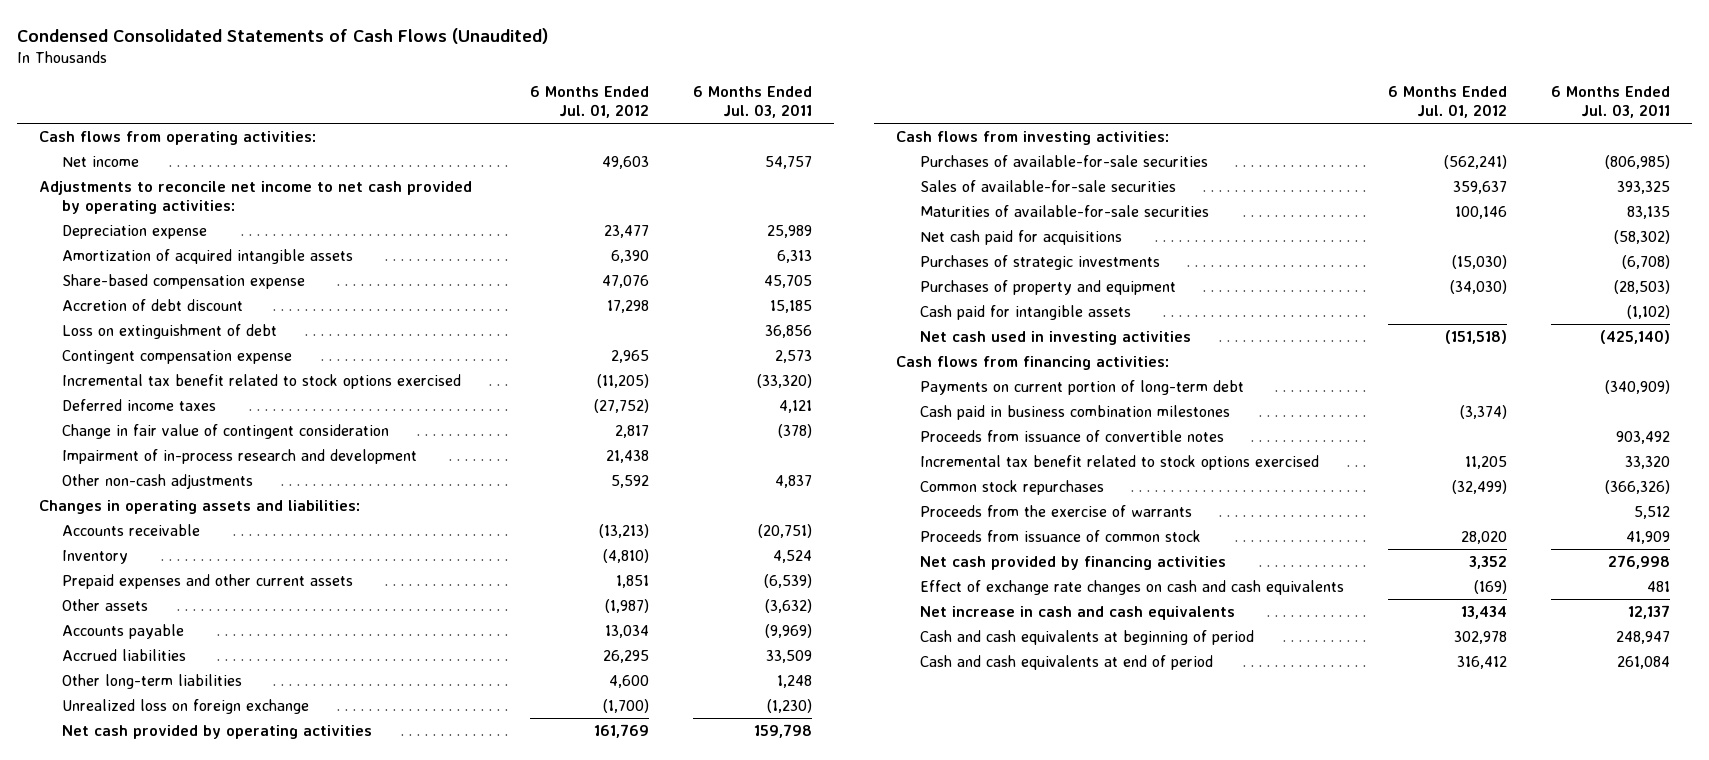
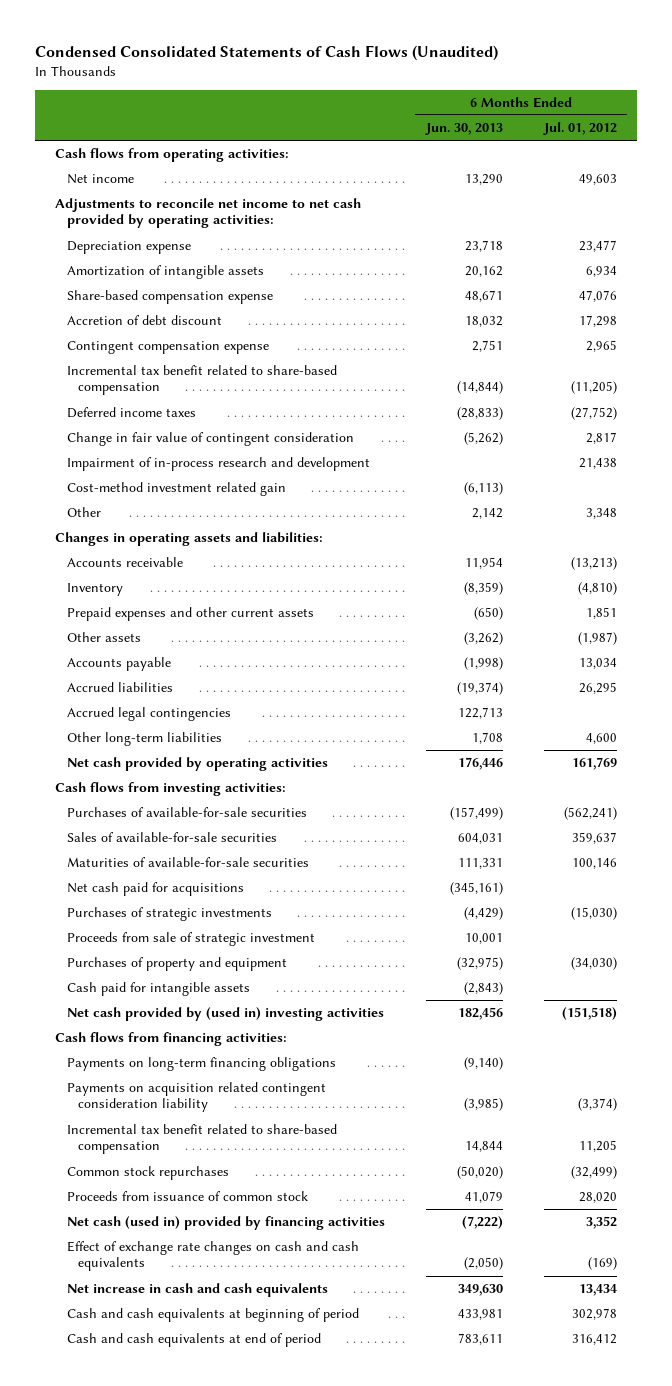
[693,86,813,119] 6 Months Ended Jul. 03, 2011 -> none
none -> [424,123,503,136] Jun. 30, 2013
[62,248,354,264] Amortization of acquired intangible assets -> [66,265,264,280] Amortization of intangible assets
[611,249,650,263] 6,390 -> [585,266,617,278] 6,934
[62,323,278,339] Loss on extinguishment of debt -> none
[62,373,462,389] Incremental tax benefit related to stock options exercised -> [66,365,337,396] Incremental tax benefit related to share-based compensation
none -> [66,482,286,497] Cost-method investment related gain
[62,473,254,489] Other non-cash adjustments -> [66,507,101,518] Other
[611,474,650,488] 5,592 -> [585,508,617,520] 3,348
none -> [66,707,231,722] Accrued legal contingencies
[62,698,310,714] Unrealized loss on foreign exchange -> none
none -> [66,932,315,947] Proceeds from sale of strategic investment
[919,330,1191,345] Net cash used in investing activities -> [66,1007,384,1022] Net cash provided by (used in) investing activities
[919,379,1244,395] Payments on current portion of long-term debt -> none
[919,429,1224,442] Proceeds from issuance of convertible notes -> none
none -> [66,1057,336,1072] Payments on long-term financing obligations
[919,404,1230,420] Cash paid in business combination milestones -> [66,1082,326,1113] Payments on acquisition related contingent consideration liability
[919,454,1319,470] Incremental tax benefit related to stock options exercised -> [66,1124,337,1155] Incremental tax benefit related to share-based compensation
[919,504,1192,517] Proceeds from the exercise of warrants -> none
[919,555,1226,570] Net cash provided by financing activities -> [66,1216,385,1231] Net cash (used in) provided by financing activities

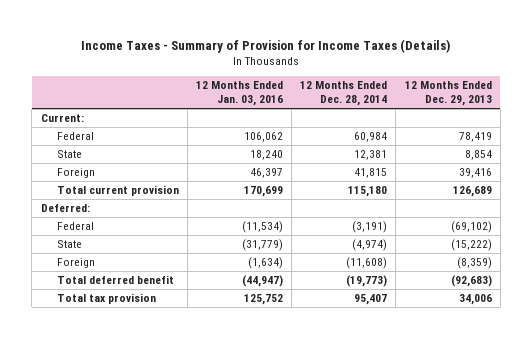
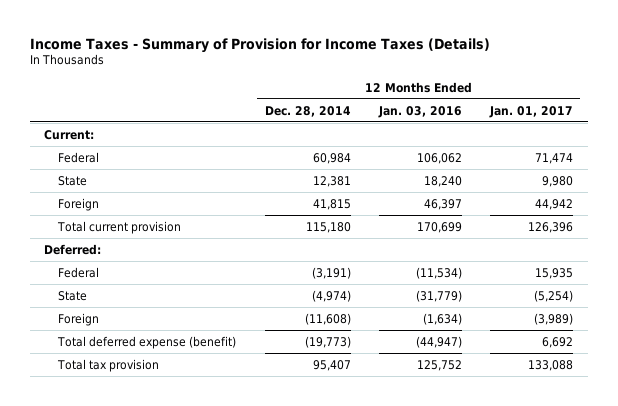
[404,81,492,107] 12 Months Ended Dec. 29, 2013 -> none
none -> [489,105,574,118] Jan. 01, 2017
[57,274,175,284] Total deferred benefit -> [57,335,237,349] Total deferred expense (benefit)

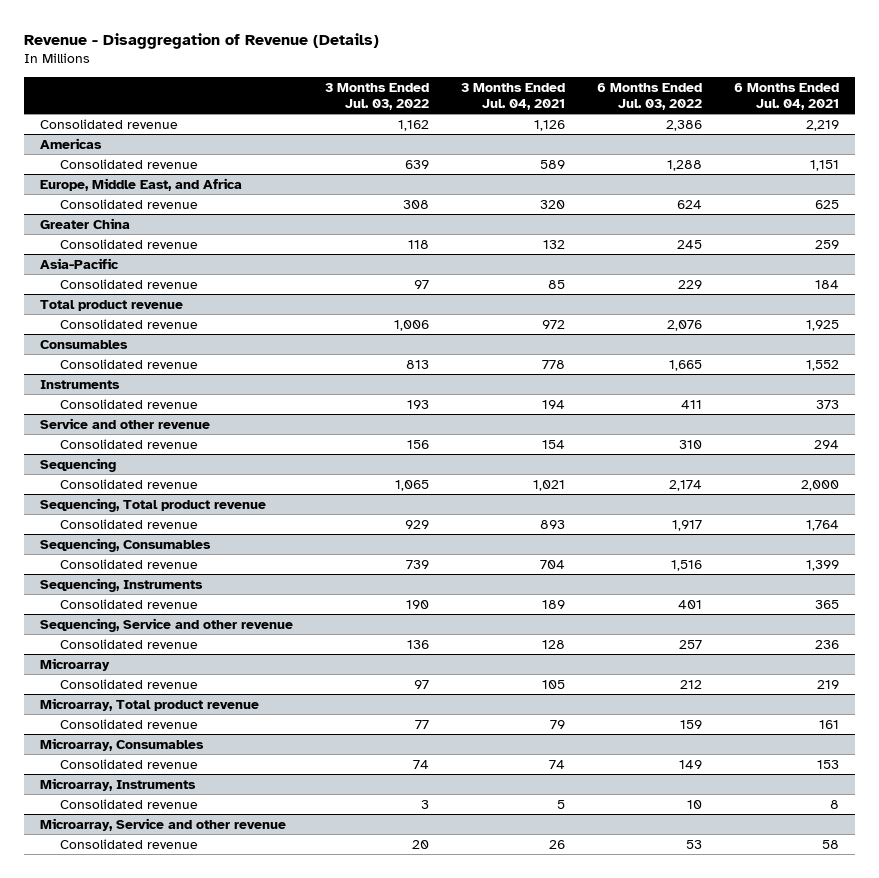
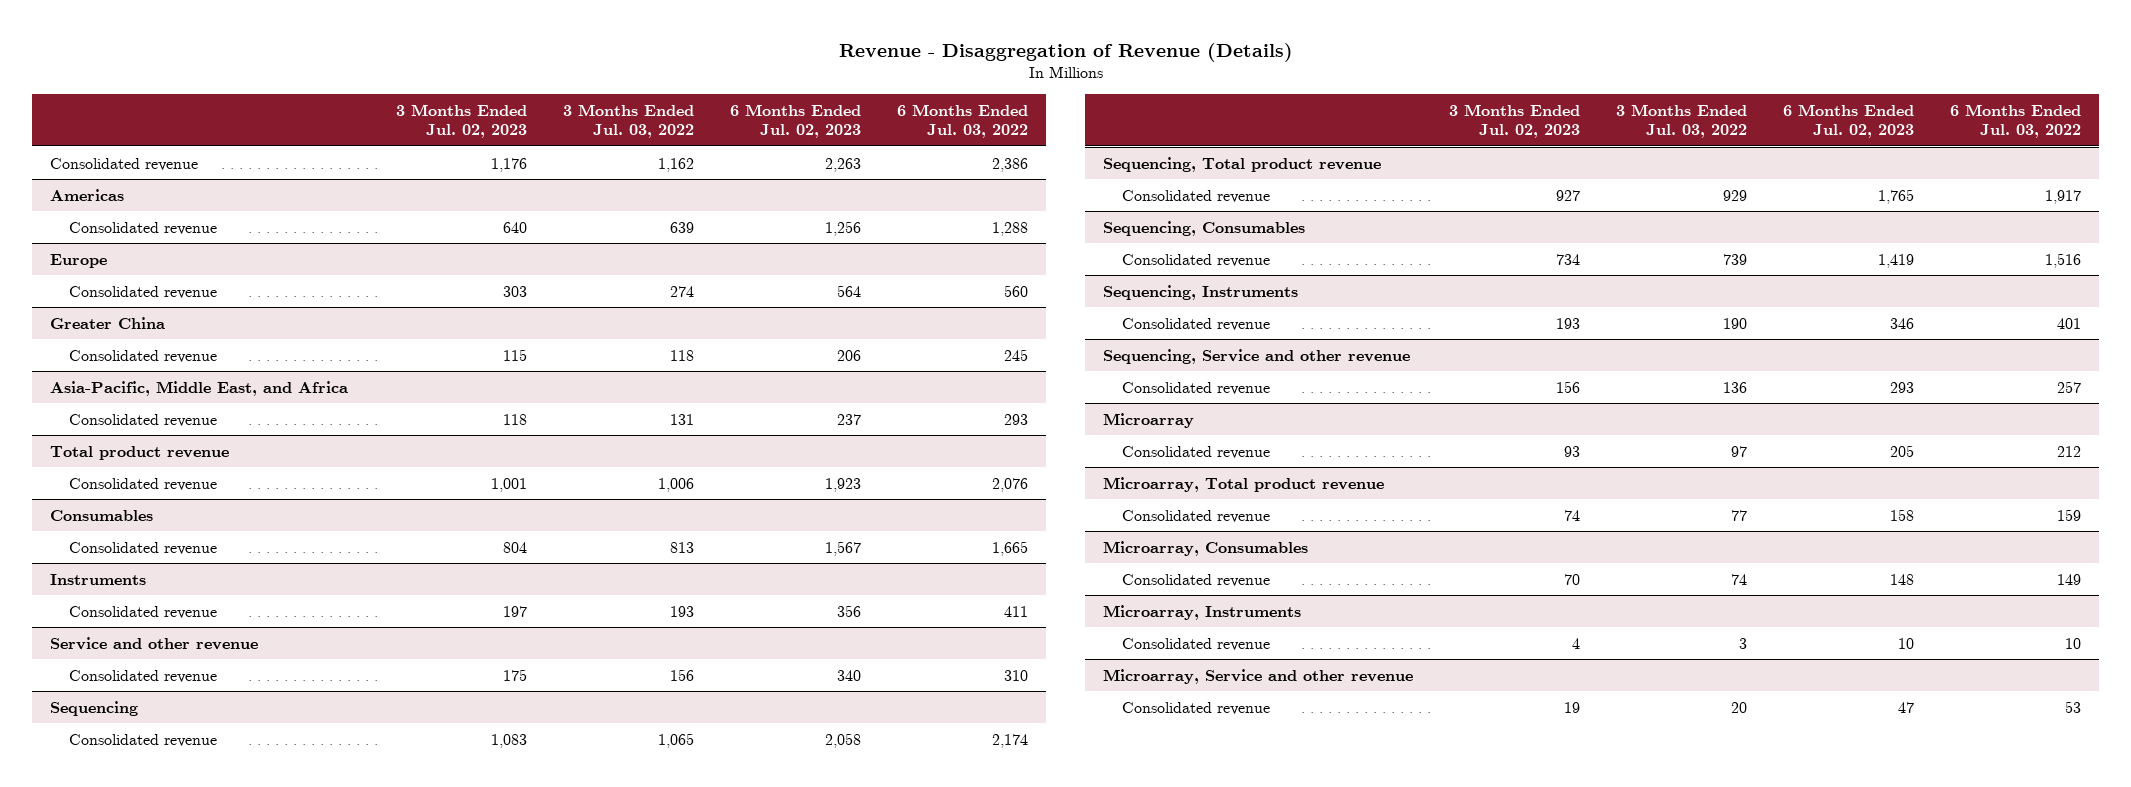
[460,82,565,110] 3 Months Ended Jul. 04, 2021 -> none
[733,82,839,110] 6 Months Ended Jul. 04, 2021 -> none
none -> [395,103,527,139] 3 Months Ended Jul. 02, 2023
none -> [729,103,861,139] 6 Months Ended Jul. 02, 2023
[39,177,242,191] Europe, Middle East, and Africa -> none
none -> [49,253,107,268] Europe
[402,199,429,209] 308 -> [669,285,694,297] 274
[676,199,702,209] 624 -> [1003,284,1028,297] 560
[39,257,119,269] Asia-Pacific -> none
none -> [49,380,348,396] Asia-Pacific, Middle East, and Africa
[413,279,429,289] 97 -> [669,413,694,425] 131
[677,279,702,289] 229 -> [1003,413,1028,425] 293

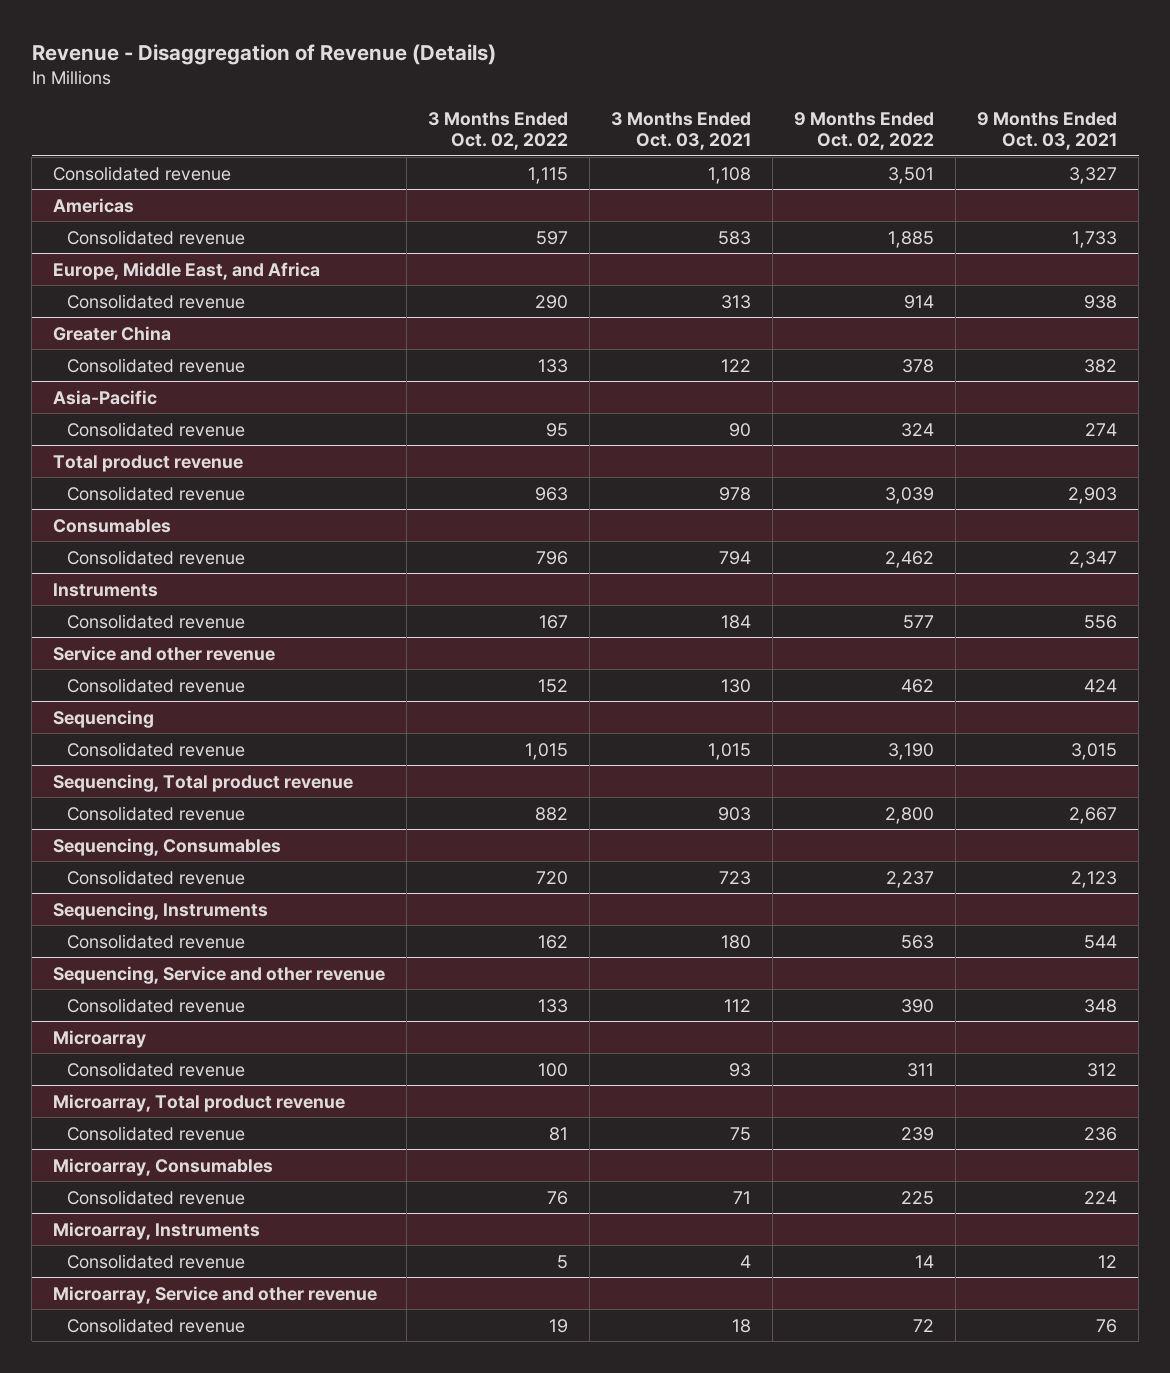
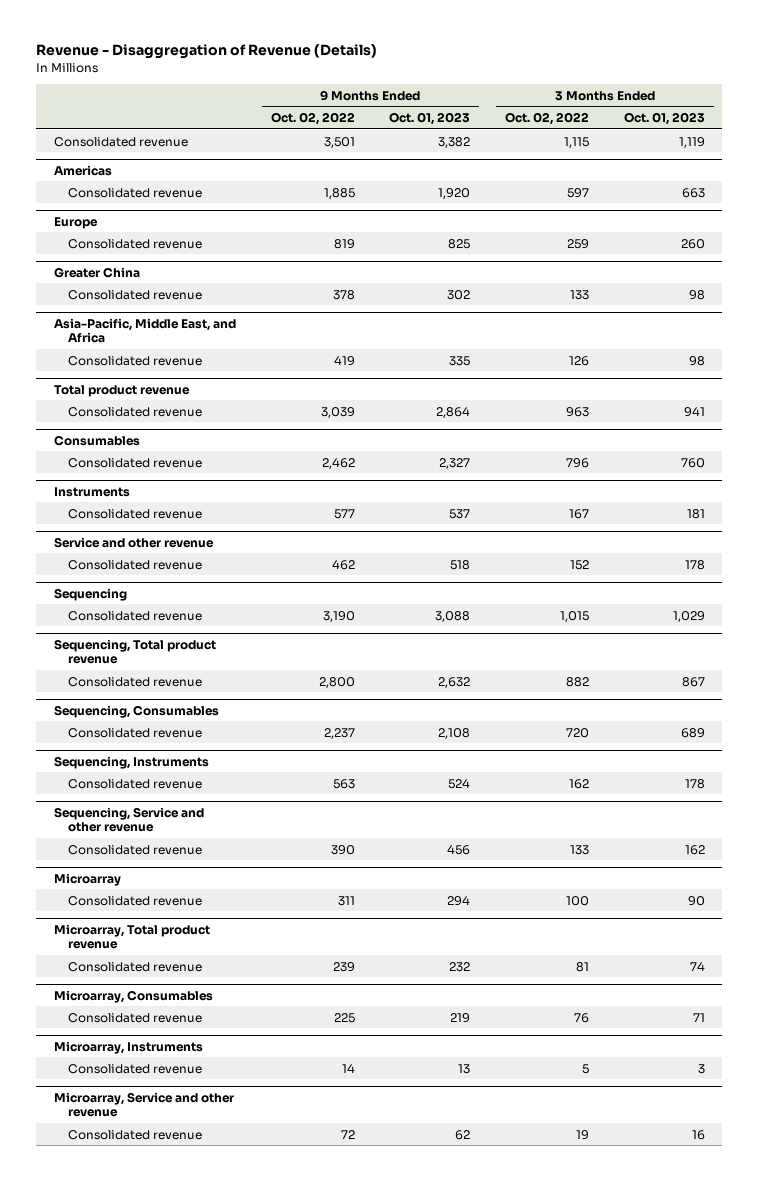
[611,111,752,150] 3 Months Ended Oct. 03, 2021 -> none
[977,111,1118,150] 9 Months Ended Oct. 03, 2021 -> none
none -> [389,112,471,126] Oct. 01, 2023
none -> [623,112,705,126] Oct. 01, 2023
[53,261,321,280] Europe, Middle East, and Africa -> none
none -> [53,216,98,229] Europe
[535,294,569,309] 290 -> [567,238,590,249] 259
[904,294,935,309] 914 -> [333,238,355,249] 819
[53,389,158,405] Asia-Pacific -> none
none -> [53,317,236,343] Asia-Pacific, Middle East, and Africa
[546,422,569,437] 95 -> [569,355,590,366] 126
[901,422,935,437] 324 -> [333,355,355,366] 419

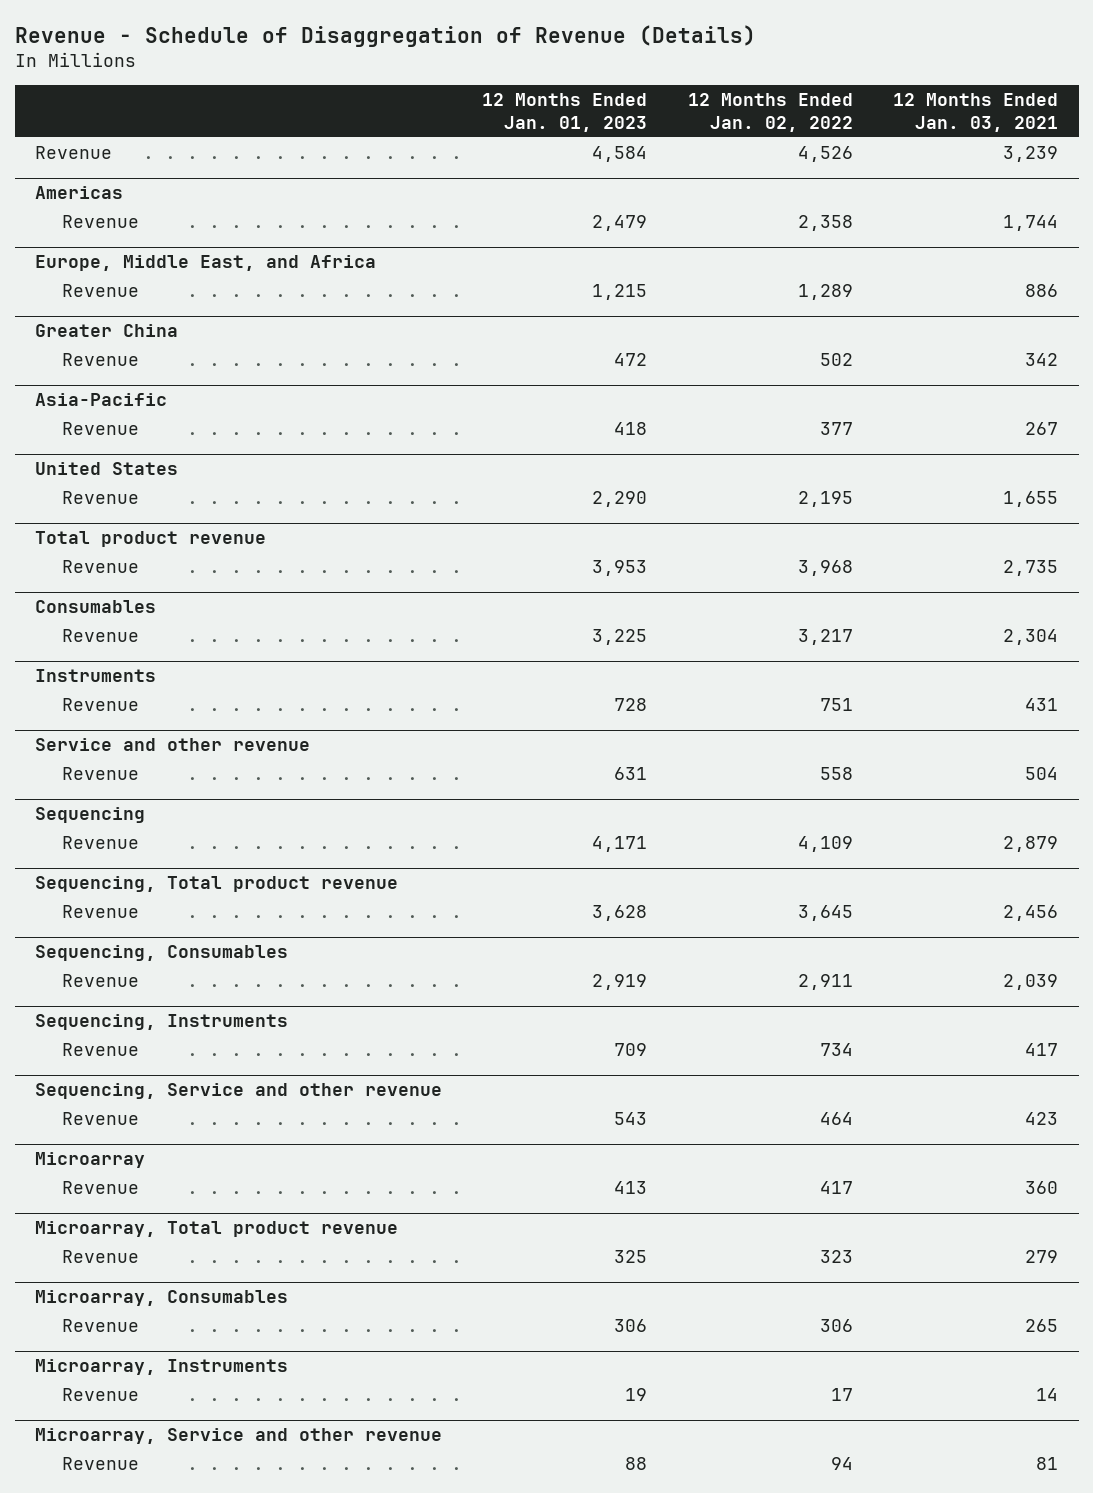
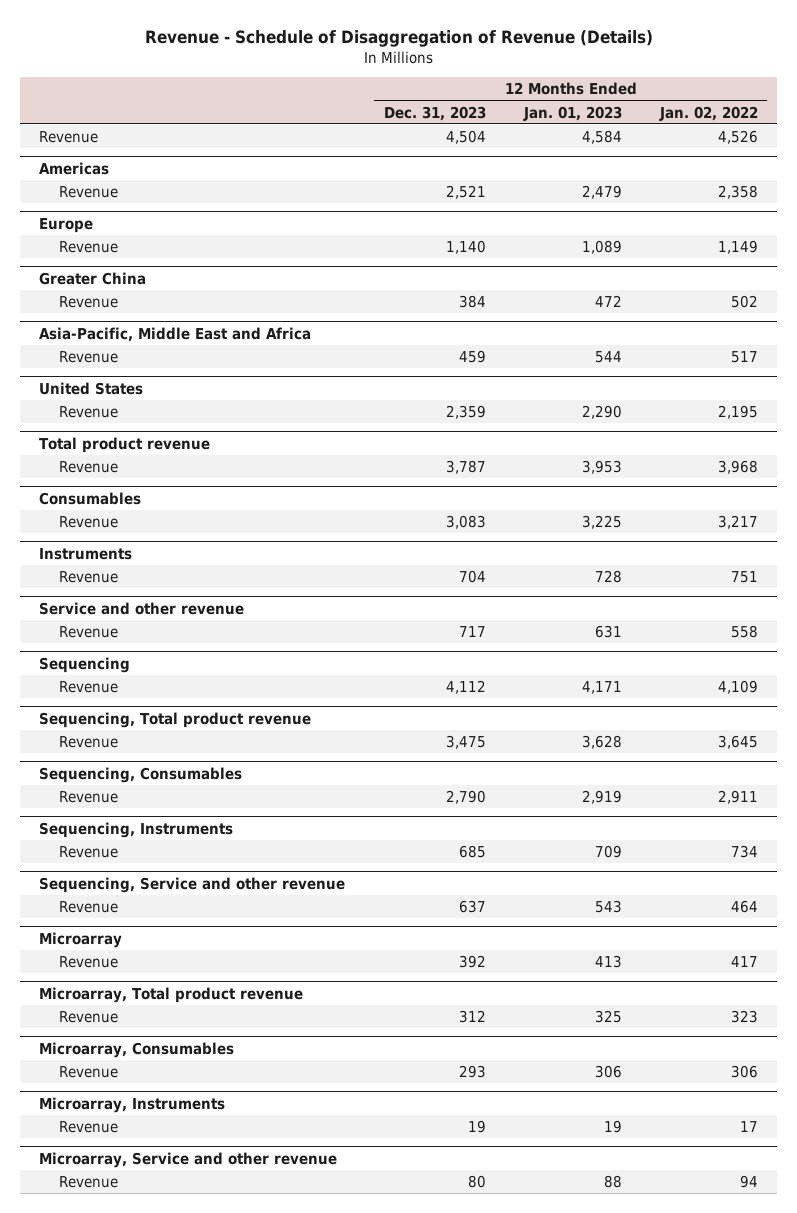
[893,92,1059,133] 12 Months Ended Jan. 03, 2021 -> none
none -> [383,105,486,121] Dec. 31, 2023
[34,255,376,272] Europe, Middle East, and Africa -> none
none -> [39,217,94,233] Europe
[592,283,648,300] 1,215 -> [581,239,622,254] 1,089
[797,283,853,300] 1,289 -> [717,239,758,254] 1,149
[34,393,167,407] Asia-Pacific -> none
none -> [39,326,312,342] Asia-Pacific, Middle East and Africa
[614,421,648,435] 418 -> [594,350,622,363] 544
[819,421,853,435] 377 -> [730,350,758,363] 517

